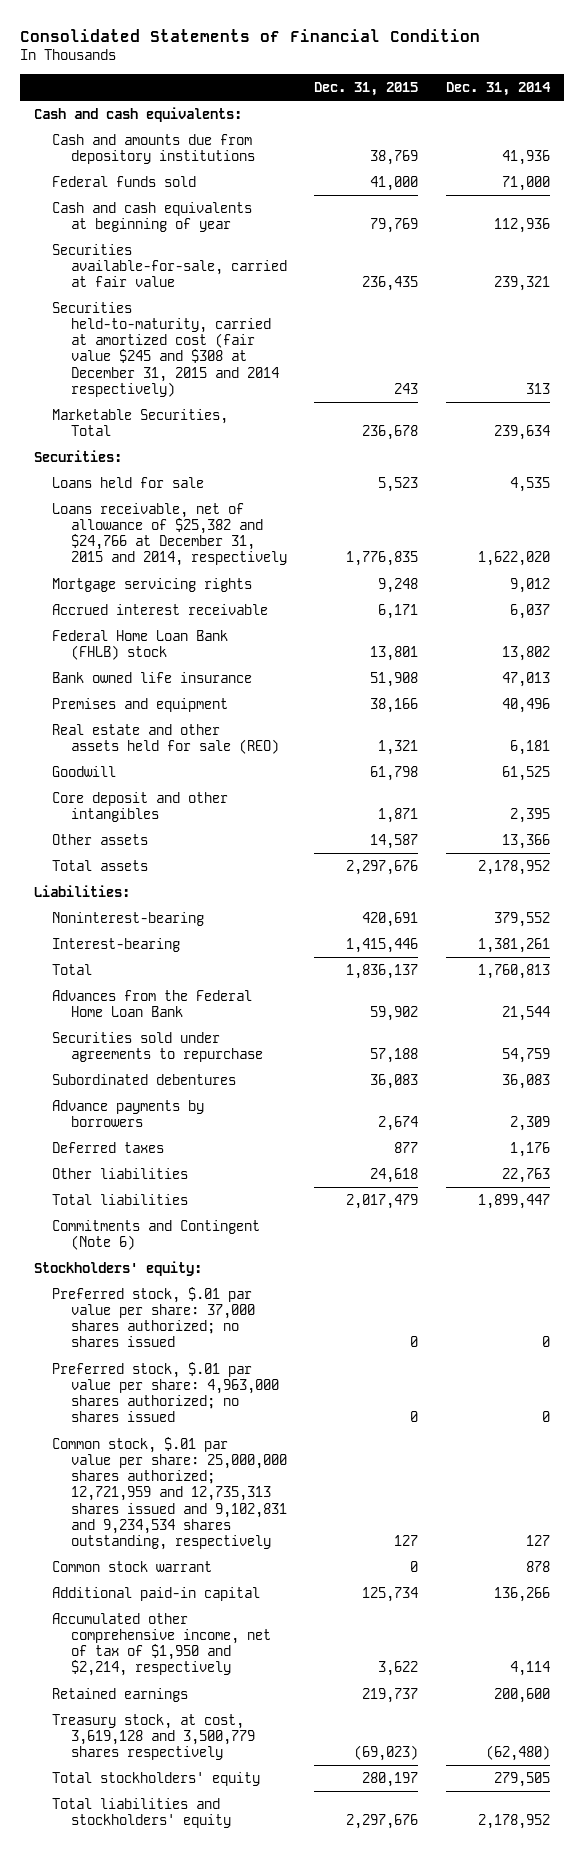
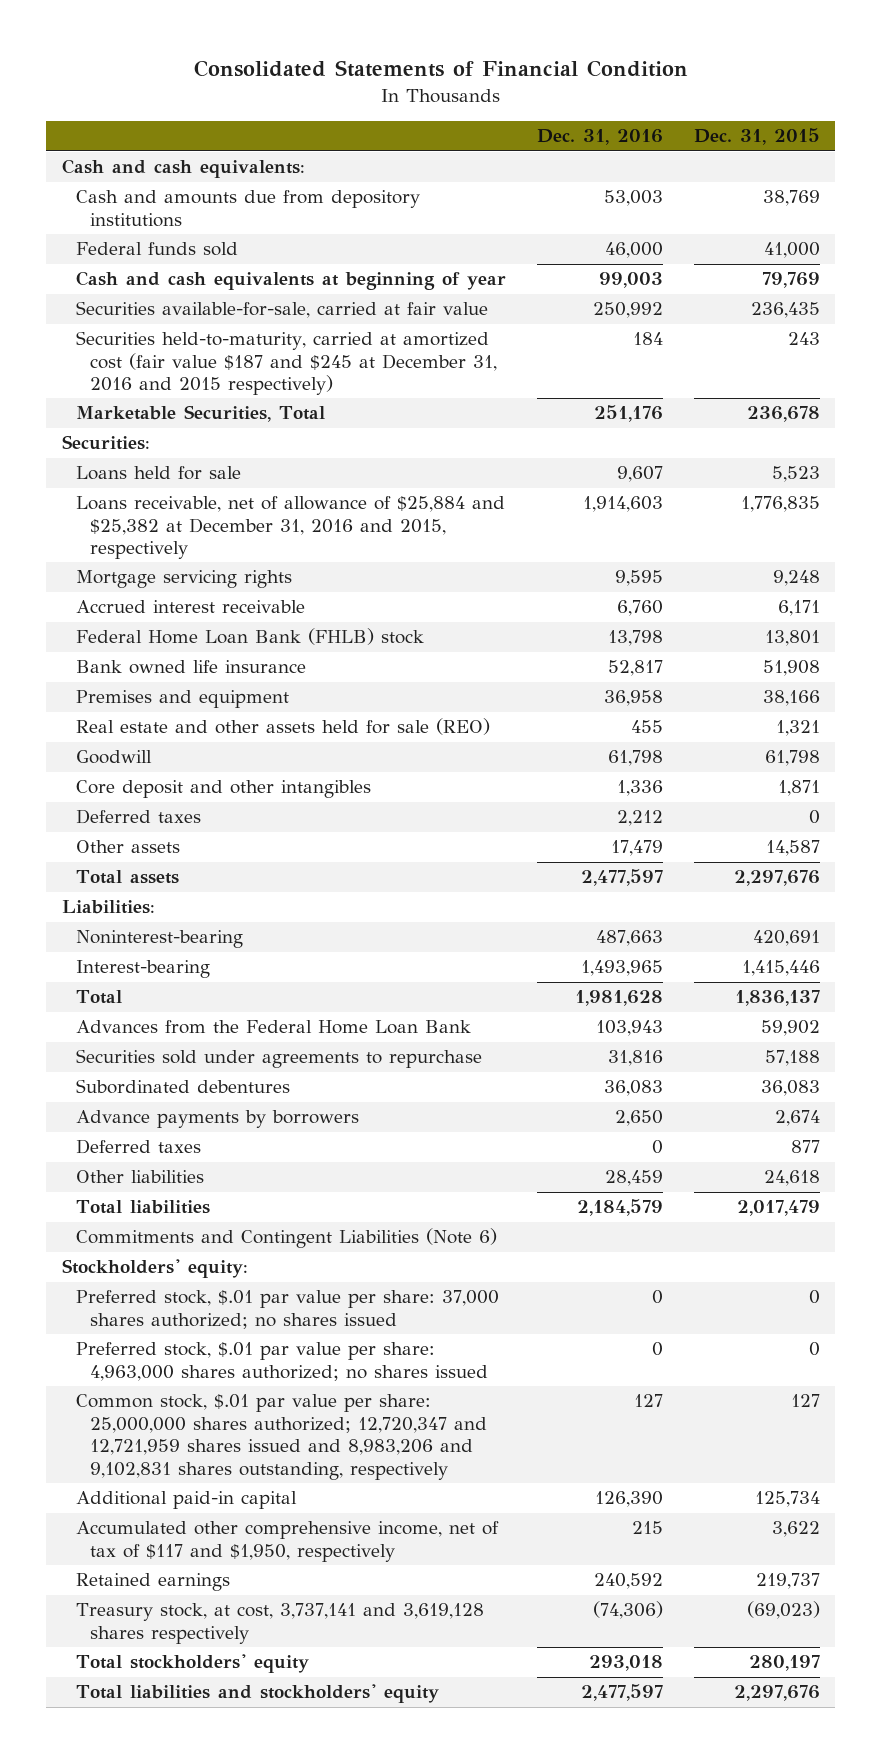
[445,82,551,97] Dec. 31, 2014 -> none
none -> [536,129,663,146] Dec. 31, 2016
[52,301,279,397] Securities held-to-maturity, carried at amortized cost (fair value $245 and $308 at December 31, 2015 and 2014 respectively) -> [75,331,497,396] Securities held-to-maturity, carried at amortized cost (fair value $187 and $245 at December 31, 2016 and 2015 respectively)
[52,502,287,567] Loans receivable, net of allowance of $25,382 and $24,766 at December 31, 2015 and 2014, respectively -> [75,496,505,560] Loans receivable, net of allowance of $25,884 and $25,382 at December 31, 2016 and 2015, respectively
none -> [75,809,201,825] Deferred taxes
[52,1219,261,1251] Commitments and Contingent (Note 6) -> [75,1228,497,1249] Commitments and Contingent Liabilities (Note 6)
[52,1560,213,1572] Common stock warrant -> none
[52,1436,287,1550] Common stock, $.01 par value per share: 25,000,000 shares authorized; 12,721,959 and 12,735,313 shares issued and 9,102,831 and 9,234,534 shares outstanding, respectively -> [75,1394,487,1480] Common stock, $.01 par value per share: 25,000,000 shares authorized; 12,720,347 and 12,721,959 shares issued and 8,983,206 and 9,102,831 shares outstanding, respectively
[52,1612,271,1677] Accumulated other comprehensive income, net of tax of $1,950 and $2,214, respectively -> [75,1521,499,1562] Accumulated other comprehensive income, net of tax of $117 and $1,950, respectively
[52,1713,255,1761] Treasury stock, at cost, 3,619,128 and 3,500,779 shares respectively -> [75,1603,484,1644] Treasury stock, at cost, 3,737,141 and 3,619,128 shares respectively

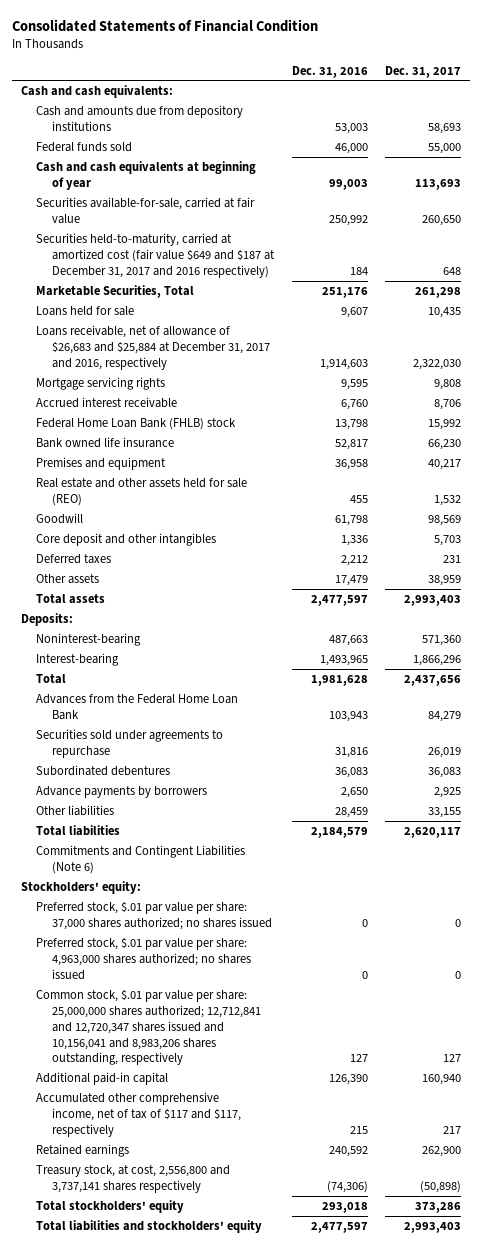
[693,128,820,146] Dec. 31, 2015 -> none
none -> [385,65,462,78] Dec. 31, 2017
[75,331,497,396] Securities held-to-maturity, carried at amortized cost (fair value $187 and $245 at December 31, 2016 and 2015 respectively) -> [36,233,276,278] Securities held-to-maturity, carried at amortized cost (fair value $649 and $187 at December 31, 2017 and 2016 respectively)
[61,435,150,451] Securities: -> none
[75,496,505,560] Loans receivable, net of allowance of $25,884 and $25,382 at December 31, 2016 and 2015, respectively -> [36,325,271,370] Loans receivable, net of allowance of $26,683 and $25,884 at December 31, 2017 and 2016, respectively
[61,900,155,915] Liabilities: -> none
none -> [20,613,73,627] Deposits:
[75,1139,201,1155] Deferred taxes -> none
[75,1394,487,1480] Common stock, $.01 par value per share: 25,000,000 shares authorized; 12,720,347 and 12,721,959 shares issued and 8,983,206 and 9,102,831 shares outstanding, respectively -> [36,989,262,1066] Common stock, $.01 par value per share: 25,000,000 shares authorized; 12,712,841 and 12,720,347 shares issued and 10,156,041 and 8,983,206 shares outstanding, respectively
[75,1521,499,1562] Accumulated other comprehensive income, net of tax of $117 and $1,950, respectively -> [36,1092,242,1137] Accumulated other comprehensive income, net of tax of $117 and $117, respectively
[75,1603,484,1644] Treasury stock, at cost, 3,737,141 and 3,619,128 shares respectively -> [36,1165,231,1193] Treasury stock, at cost, 2,556,800 and 3,737,141 shares respectively

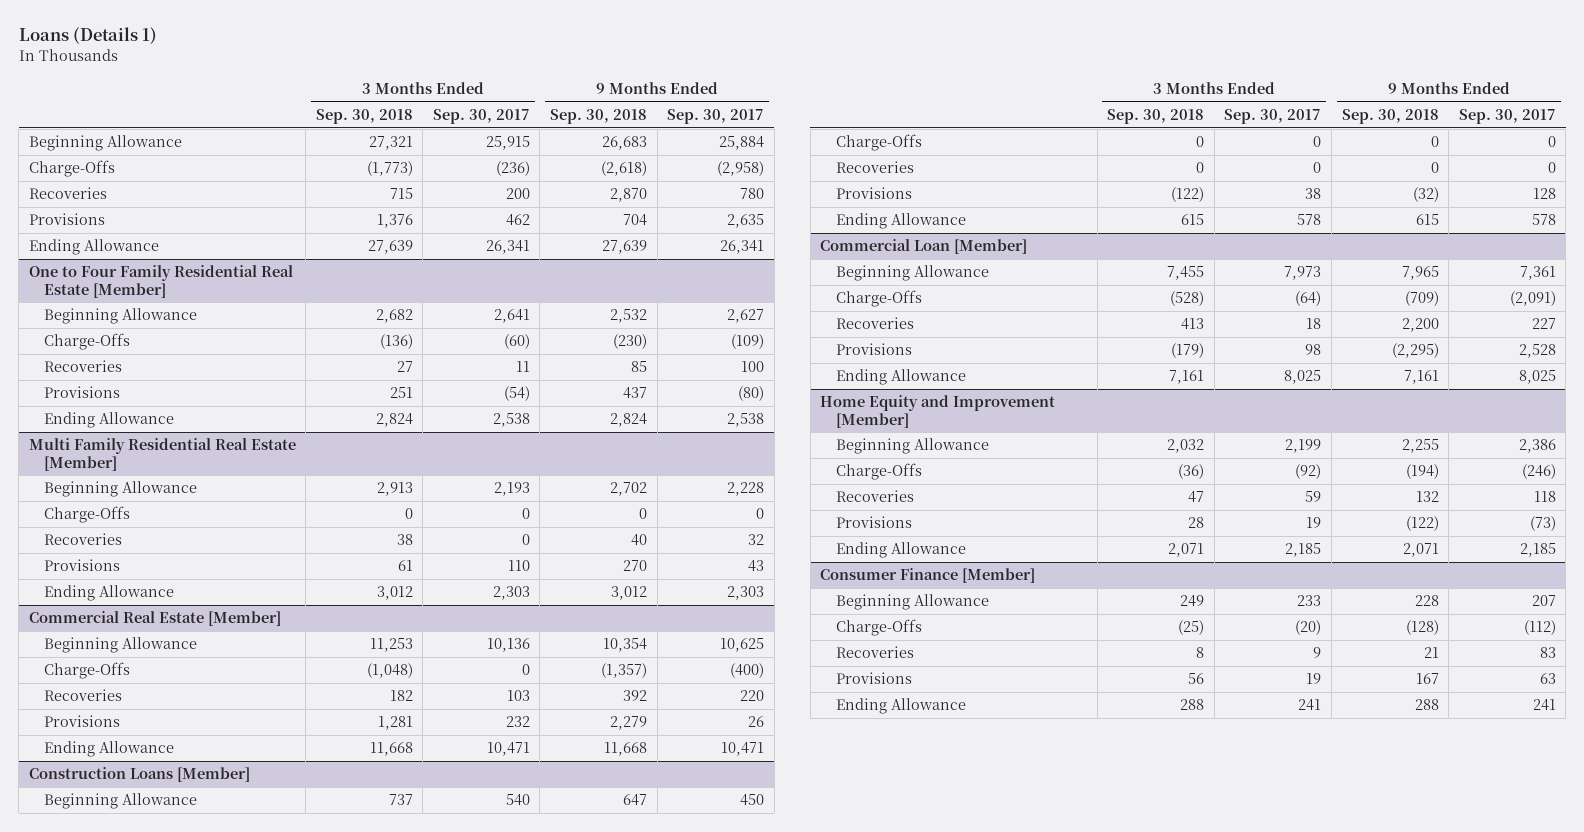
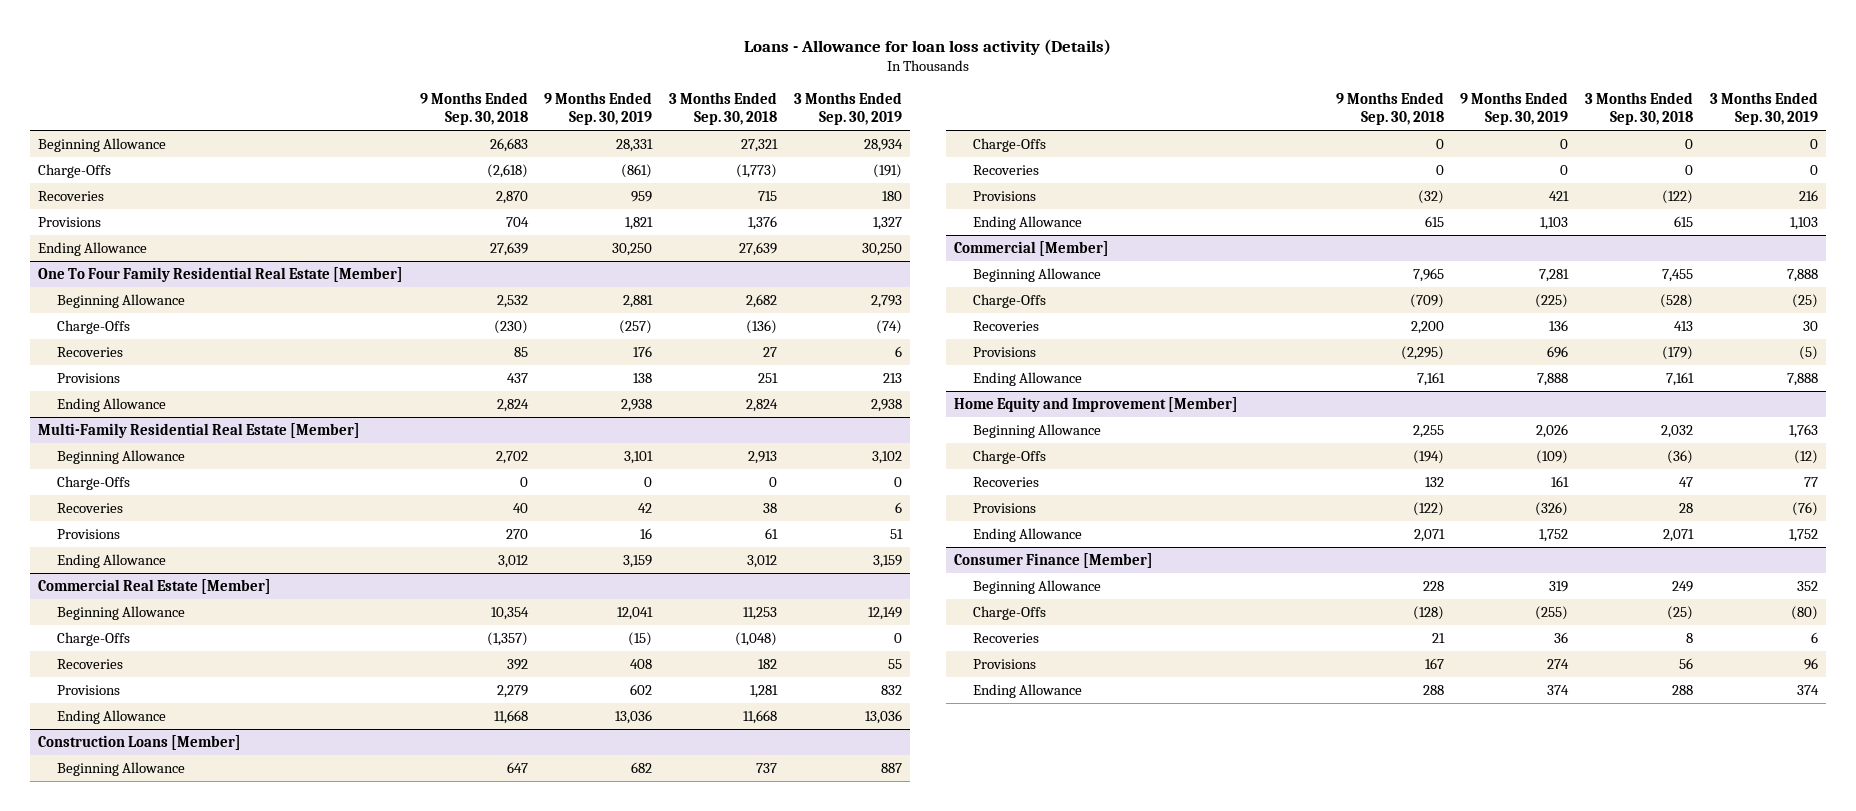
[18,27,157,45] Loans (Details 1) -> [743,39,1111,56] Loans - Allowance for loan loss activity (Details)
[432,108,530,124] Sep. 30, 2017 -> none
[667,108,765,124] Sep. 30, 2017 -> none
none -> [544,91,653,125] 9 Months Ended Sep. 30, 2019
none -> [793,91,902,125] 3 Months Ended Sep. 30, 2019
[28,265,293,298] One to Four Family Residential Real Estate [Member] -> [38,267,404,283] One To Four Family Residential Real Estate [Member]
[28,438,296,471] Multi Family Residential Real Estate [Member] -> [38,423,361,439] Multi-Family Residential Real Estate [Member]
[820,239,1028,255] Commercial Loan [Member] -> [954,241,1110,257] Commercial [Member]

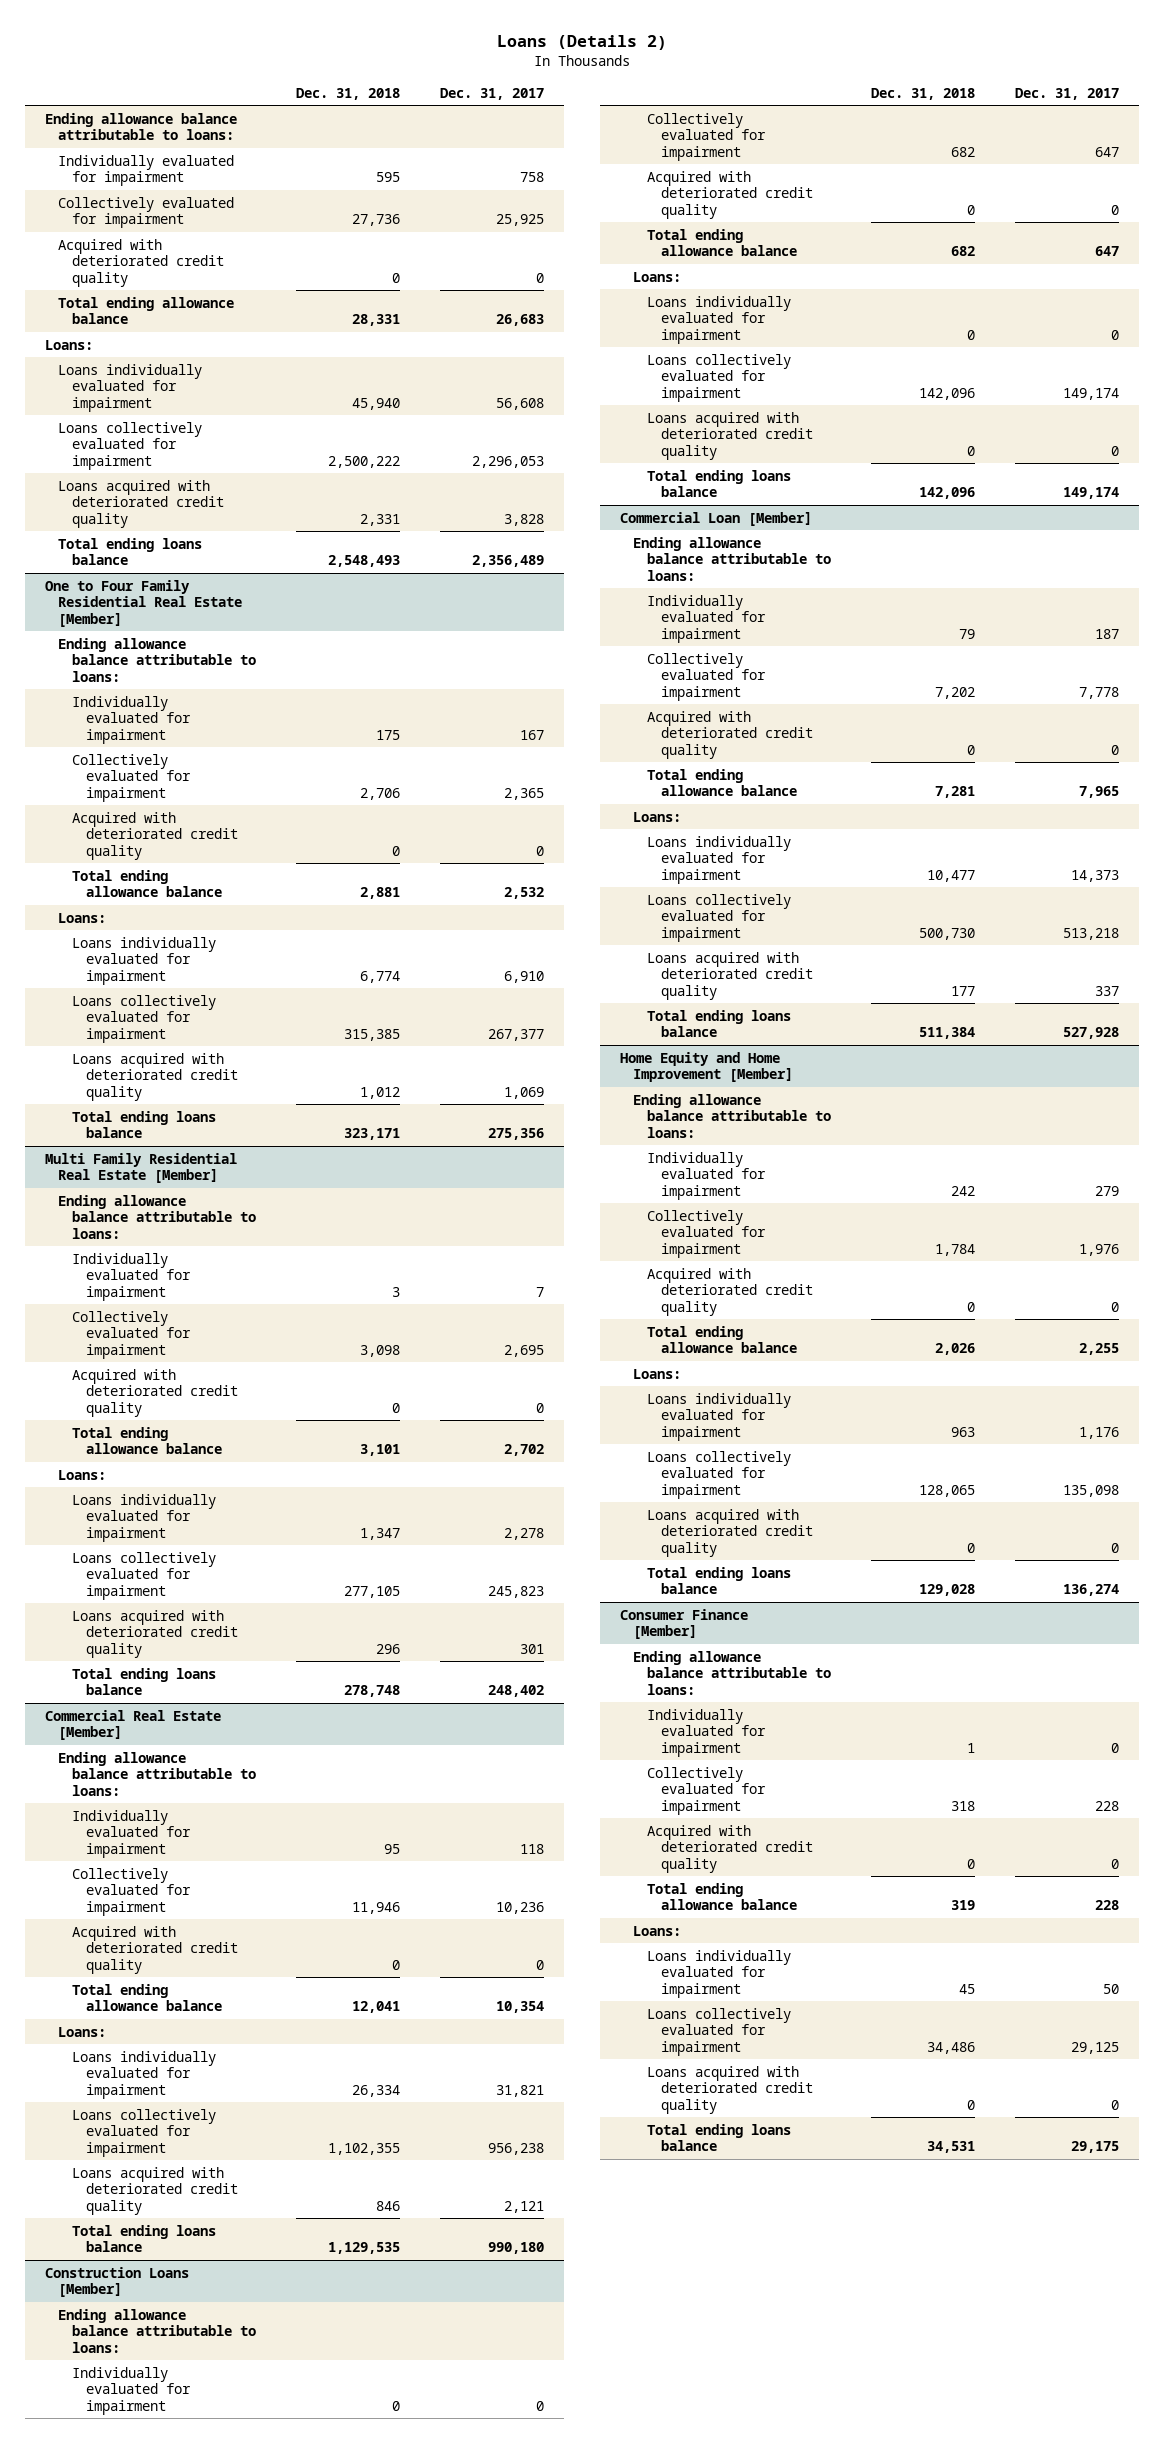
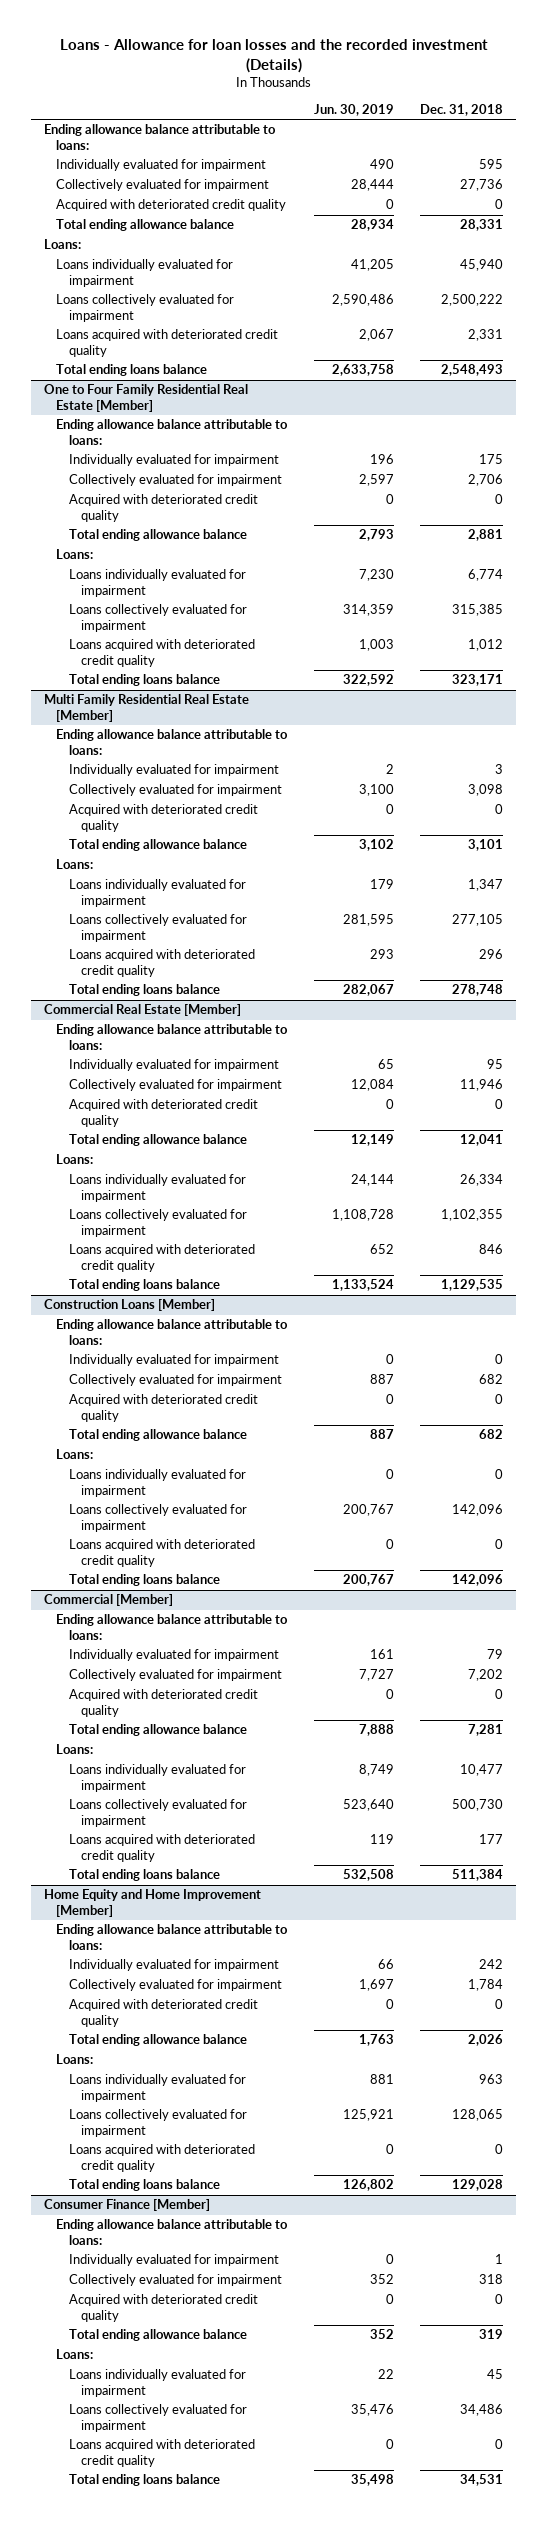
[496,34,667,50] Loans (Details 2) -> [59,39,488,74] Loans - Allowance for loan losses and the recorded investment (Details)
[440,87,545,100] Dec. 31, 2017 -> none
none -> [313,104,394,117] Jun. 30, 2019
[619,511,812,526] Commercial Loan [Member] -> [44,1594,174,1607] Commercial [Member]

